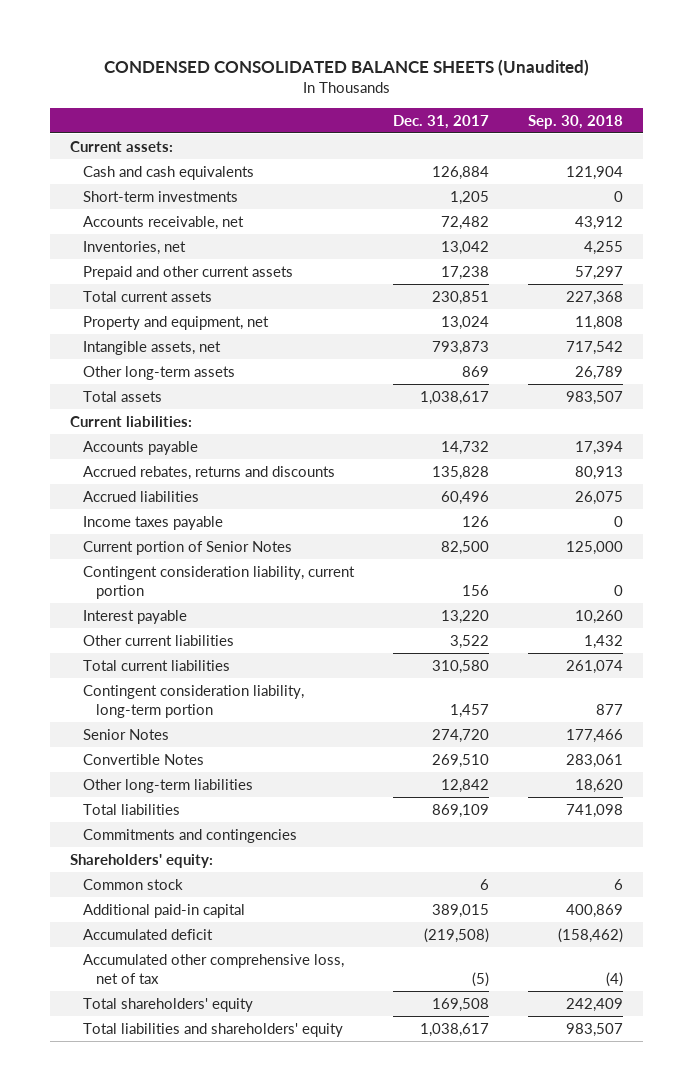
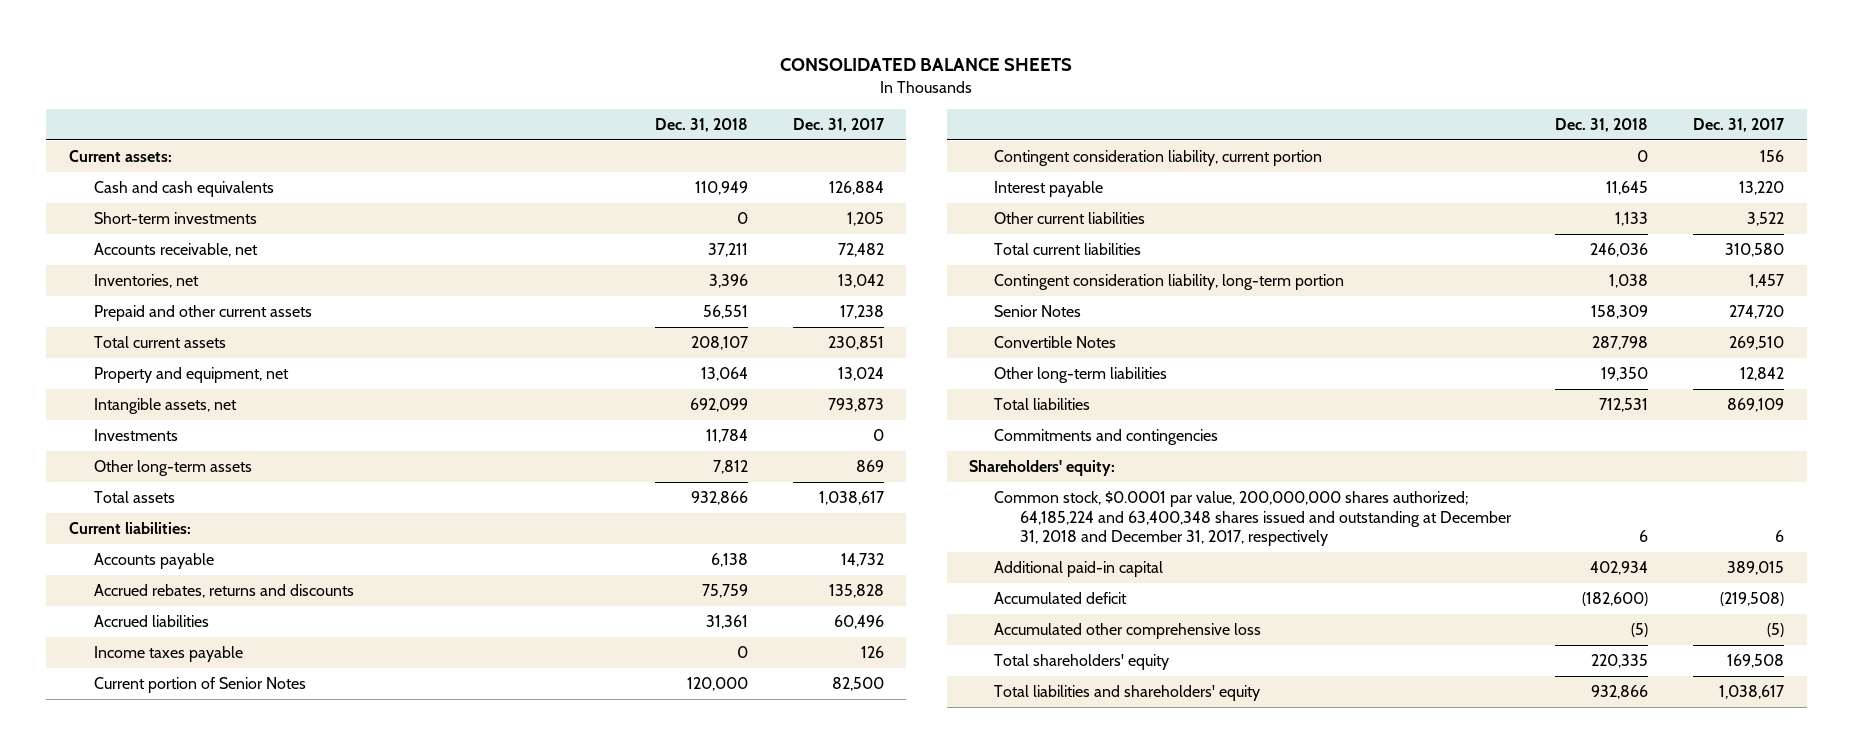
[103,59,589,77] CONDENSED CONSOLIDATED BALANCE SHEETS (Unaudited) -> [780,58,1073,72] CONSOLIDATED BALANCE SHEETS
[528,114,624,129] Sep. 30, 2018 -> none
none -> [655,118,749,133] Dec. 31, 2018
none -> [93,428,178,441] Investments
[83,878,184,890] Common stock -> [994,490,1512,547] Common stock, $0.0001 par value, 200,000,000 shares authorized; 64,185,224 and 63,400,348 shares issued and outstanding at December 31, 2018 and December 31, 2017, respectively
[83,953,345,984] Accumulated other comprehensive loss, net of tax -> [994,622,1262,639] Accumulated other comprehensive loss

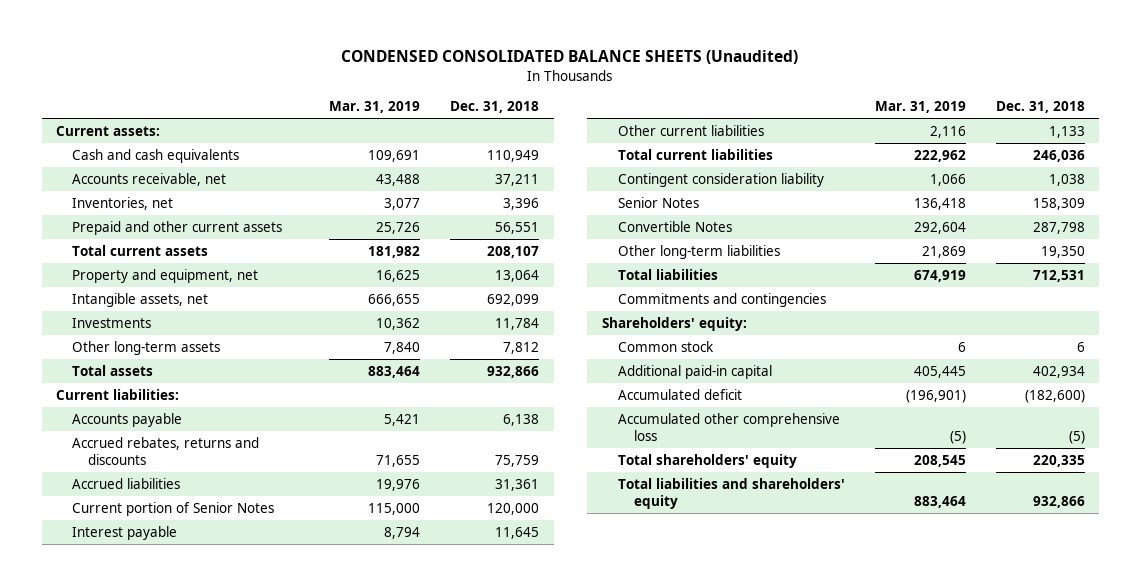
[780,58,1073,72] CONSOLIDATED BALANCE SHEETS -> [341,50,799,65] CONDENSED CONSOLIDATED BALANCE SHEETS (Unaudited)
[792,118,885,133] Dec. 31, 2017 -> none
none -> [328,101,420,114] Mar. 31, 2019
[93,211,257,224] Short-term investments -> none
[93,645,243,662] Income taxes payable -> none
[994,149,1323,166] Contingent consideration liability, current portion -> none
[994,273,1345,290] Contingent consideration liability, long-term portion -> [617,173,824,188] Contingent consideration liability
[994,490,1512,547] Common stock, $0.0001 par value, 200,000,000 shares authorized; 64,185,224 and 63,400,348 shares issued and outstanding at December 31, 2018 and December 31, 2017, respectively -> [617,341,714,353] Common stock

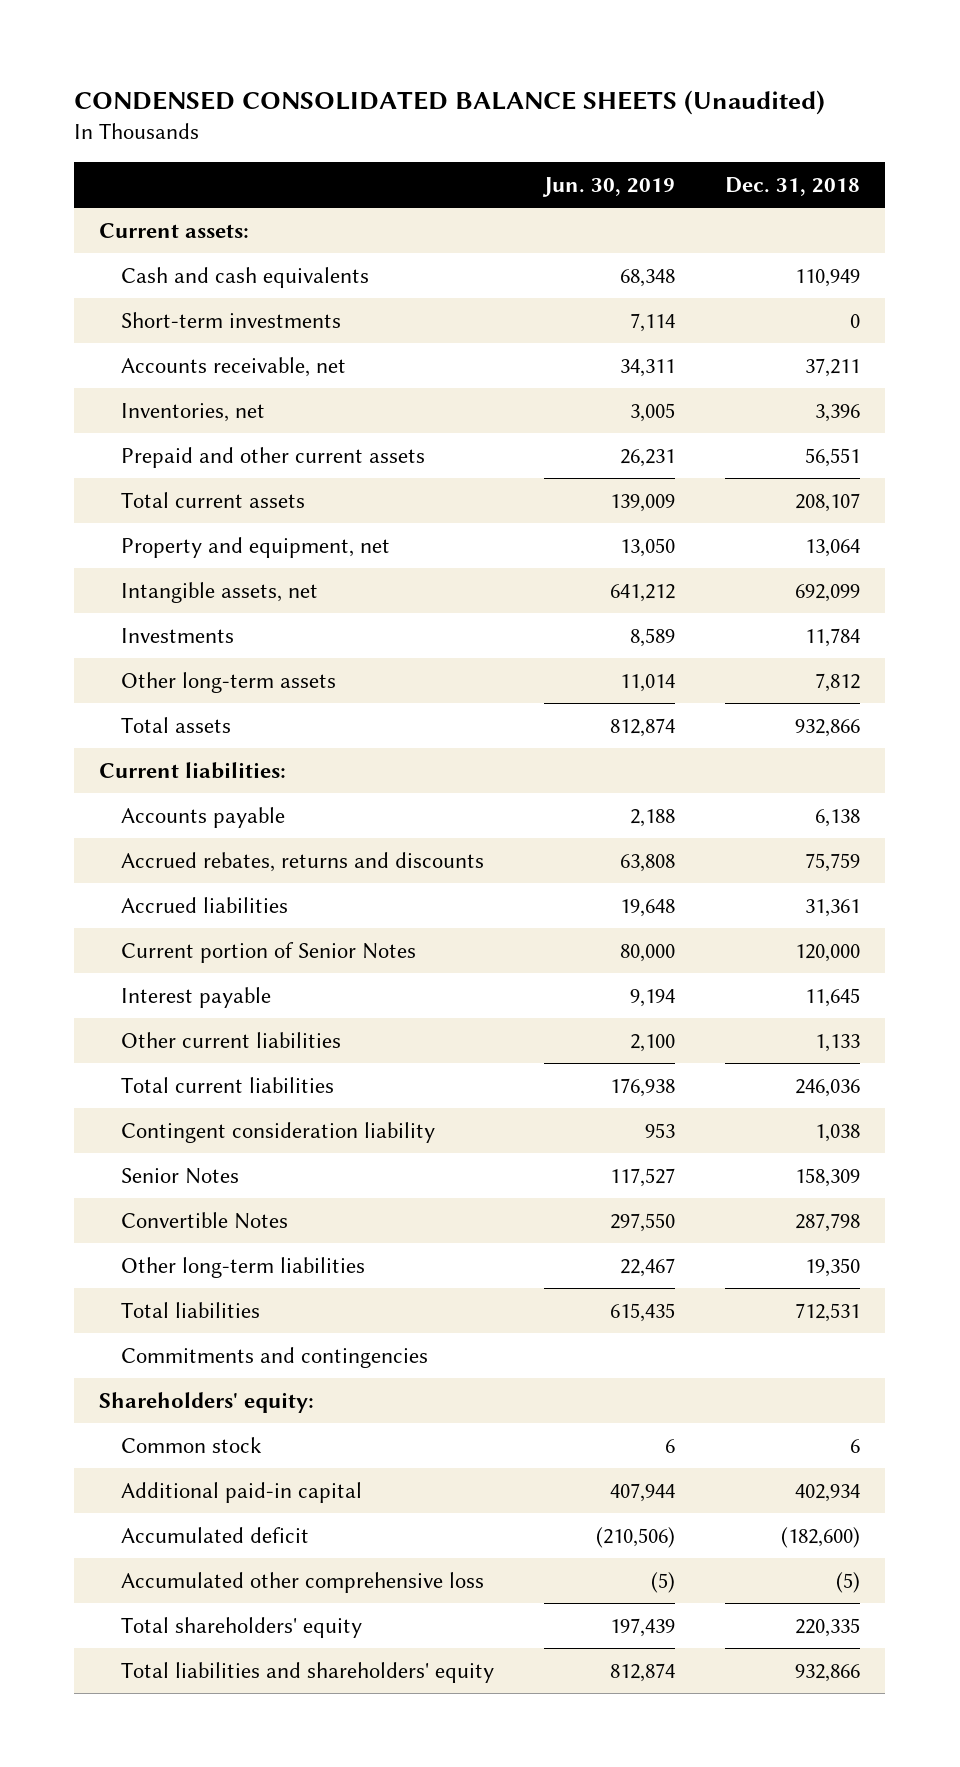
[328,101,420,114] Mar. 31, 2019 -> none
none -> [542,176,676,197] Jun. 30, 2019
none -> [121,311,342,328] Short-term investments

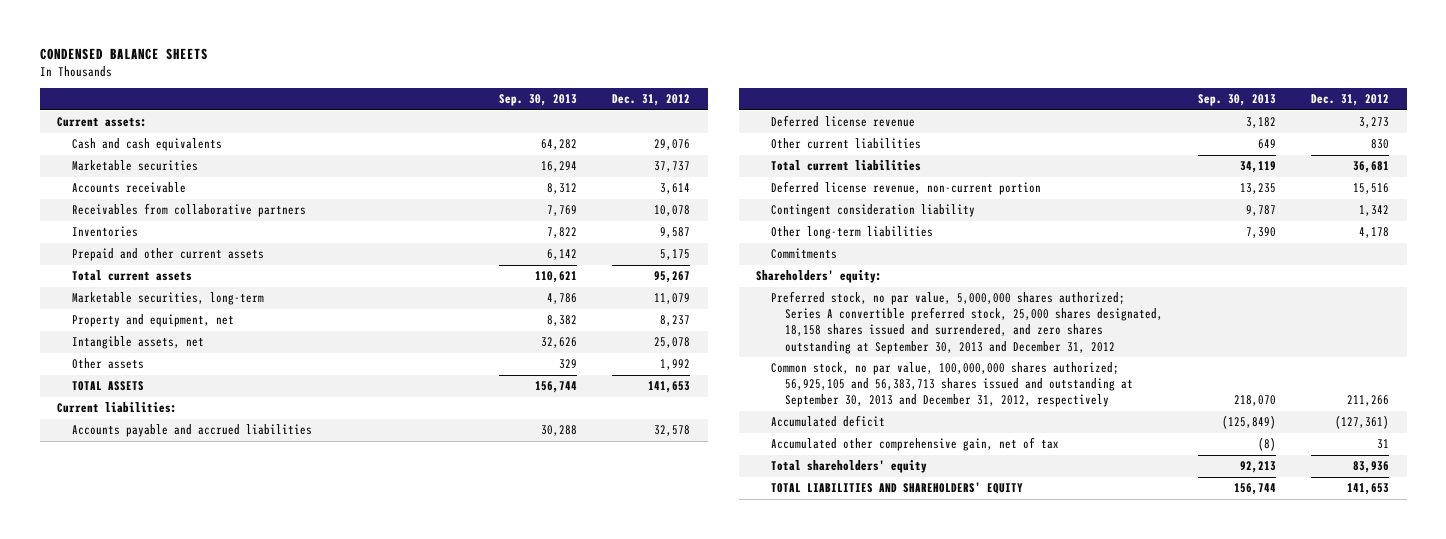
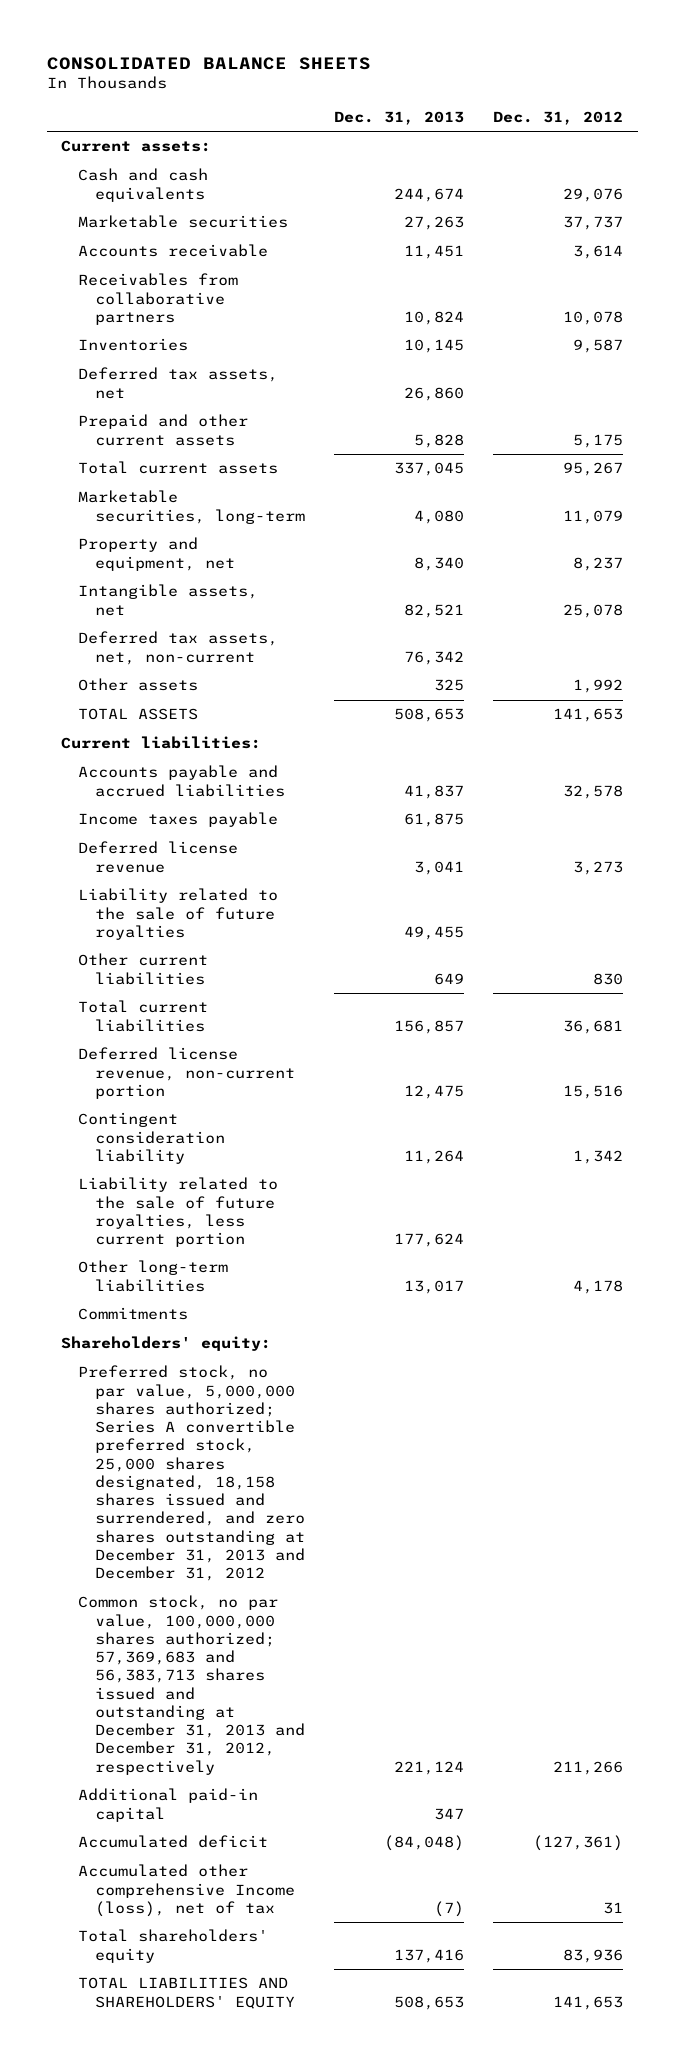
[39,47,208,60] CONDENSED BALANCE SHEETS -> [46,56,371,70] CONSOLIDATED BALANCE SHEETS
[499,94,578,107] Sep. 30, 2013 -> none
none -> [334,111,465,126] Dec. 31, 2013
none -> [78,367,279,399] Deferred tax assets, net
none -> [78,631,279,665] Deferred tax assets, net, non-current
none -> [78,812,279,828] Income taxes payable
none -> [78,888,279,940] Liability related to the sale of future royalties
none -> [78,1177,279,1248] Liability related to the sale of future royalties, less current portion
[770,291,1163,354] Preferred stock, no par value, 5,000,000 shares authorized; Series A convertible preferred stock, 25,000 shares designated, 18,158 shares issued and surrendered, and zero shares outstanding at September 30, 2013 and December 31, 2012 -> [78,1365,305,1582] Preferred stock, no par value, 5,000,000 shares authorized; Series A convertible preferred stock, 25,000 shares designated, 18,158 shares issued and surrendered, and zero shares outstanding at December 31, 2013 and December 31, 2012
[770,362,1133,408] Common stock, no par value, 100,000,000 shares authorized; 56,925,105 and 56,383,713 shares issued and outstanding at September 30, 2013 and December 31, 2012, respectively -> [78,1595,305,1775] Common stock, no par value, 100,000,000 shares authorized; 57,369,683 and 56,383,713 shares issued and outstanding at December 31, 2013 and December 31, 2012, respectively
none -> [78,1788,259,1822] Additional paid-in capital
[770,437,1059,452] Accumulated other comprehensive gain, net of tax -> [78,1864,295,1917] Accumulated other comprehensive Income (loss), net of tax

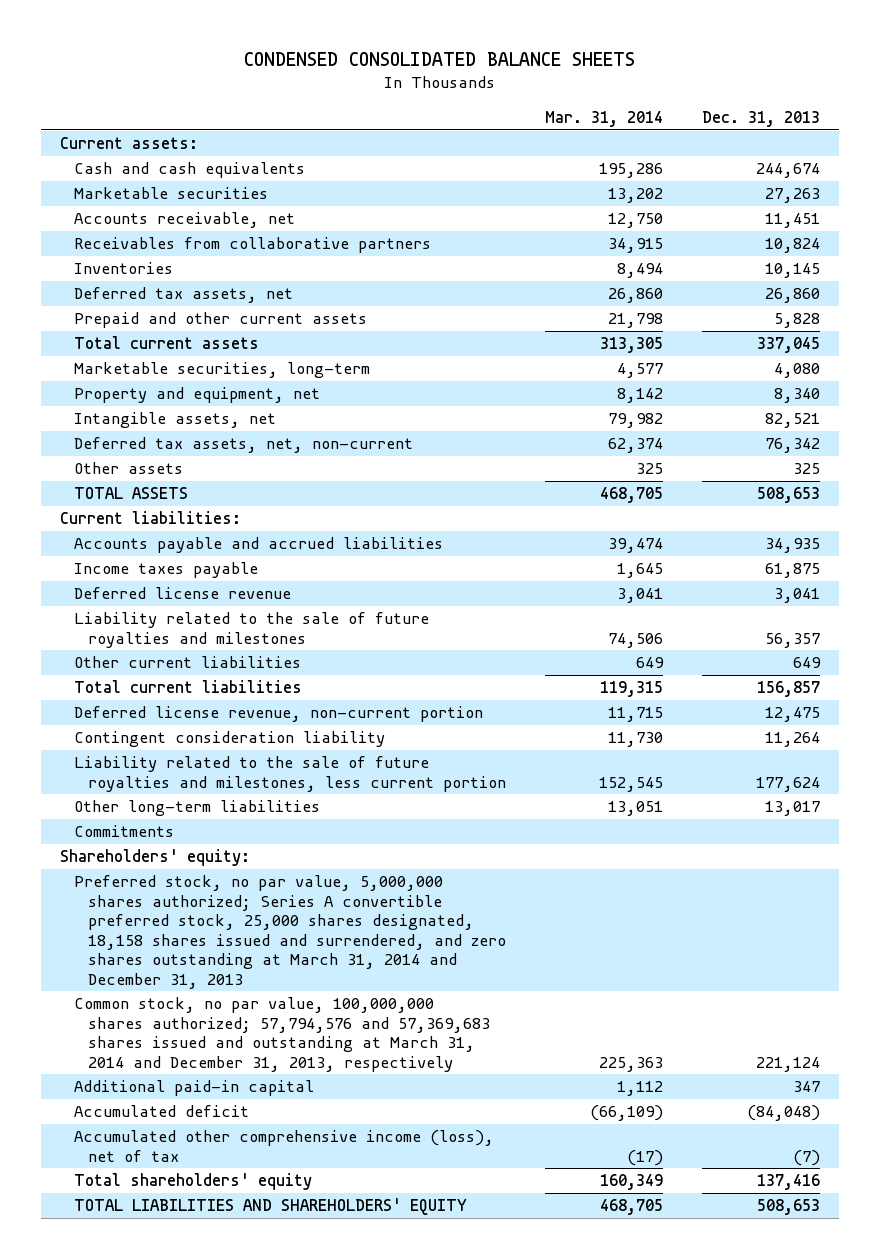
[46,56,371,70] CONSOLIDATED BALANCE SHEETS -> [244,52,636,67] CONDENSED CONSOLIDATED BALANCE SHEETS
[493,111,624,126] Dec. 31, 2012 -> none
none -> [545,110,664,127] Mar. 31, 2014
[78,244,269,258] Accounts receivable -> [74,212,296,229] Accounts receivable, net
[404,784,465,799] 41,837 -> [764,538,820,554] 34,935
[78,888,279,940] Liability related to the sale of future royalties -> [74,612,430,648] Liability related to the sale of future royalties and milestones
[404,925,465,940] 49,455 -> [764,632,820,648] 56,357
[78,1177,279,1248] Liability related to the sale of future royalties, less current portion -> [74,756,507,792] Liability related to the sale of future royalties and milestones, less current portion
[78,1365,305,1582] Preferred stock, no par value, 5,000,000 shares authorized; Series A convertible preferred stock, 25,000 shares designated, 18,158 shares issued and surrendered, and zero shares outstanding at December 31, 2013 and December 31, 2012 -> [74,875,507,989] Preferred stock, no par value, 5,000,000 shares authorized; Series A convertible preferred stock, 25,000 shares designated, 18,158 shares issued and surrendered, and zero shares outstanding at March 31, 2014 and December 31, 2013
[78,1595,305,1775] Common stock, no par value, 100,000,000 shares authorized; 57,369,683 and 56,383,713 shares issued and outstanding at December 31, 2013 and December 31, 2012, respectively -> [74,997,491,1072] Common stock, no par value, 100,000,000 shares authorized; 57,794,576 and 57,369,683 shares issued and outstanding at March 31, 2014 and December 31, 2013, respectively
[78,1864,295,1917] Accumulated other comprehensive Income (loss), net of tax -> [74,1130,495,1162] Accumulated other comprehensive income (loss), net of tax

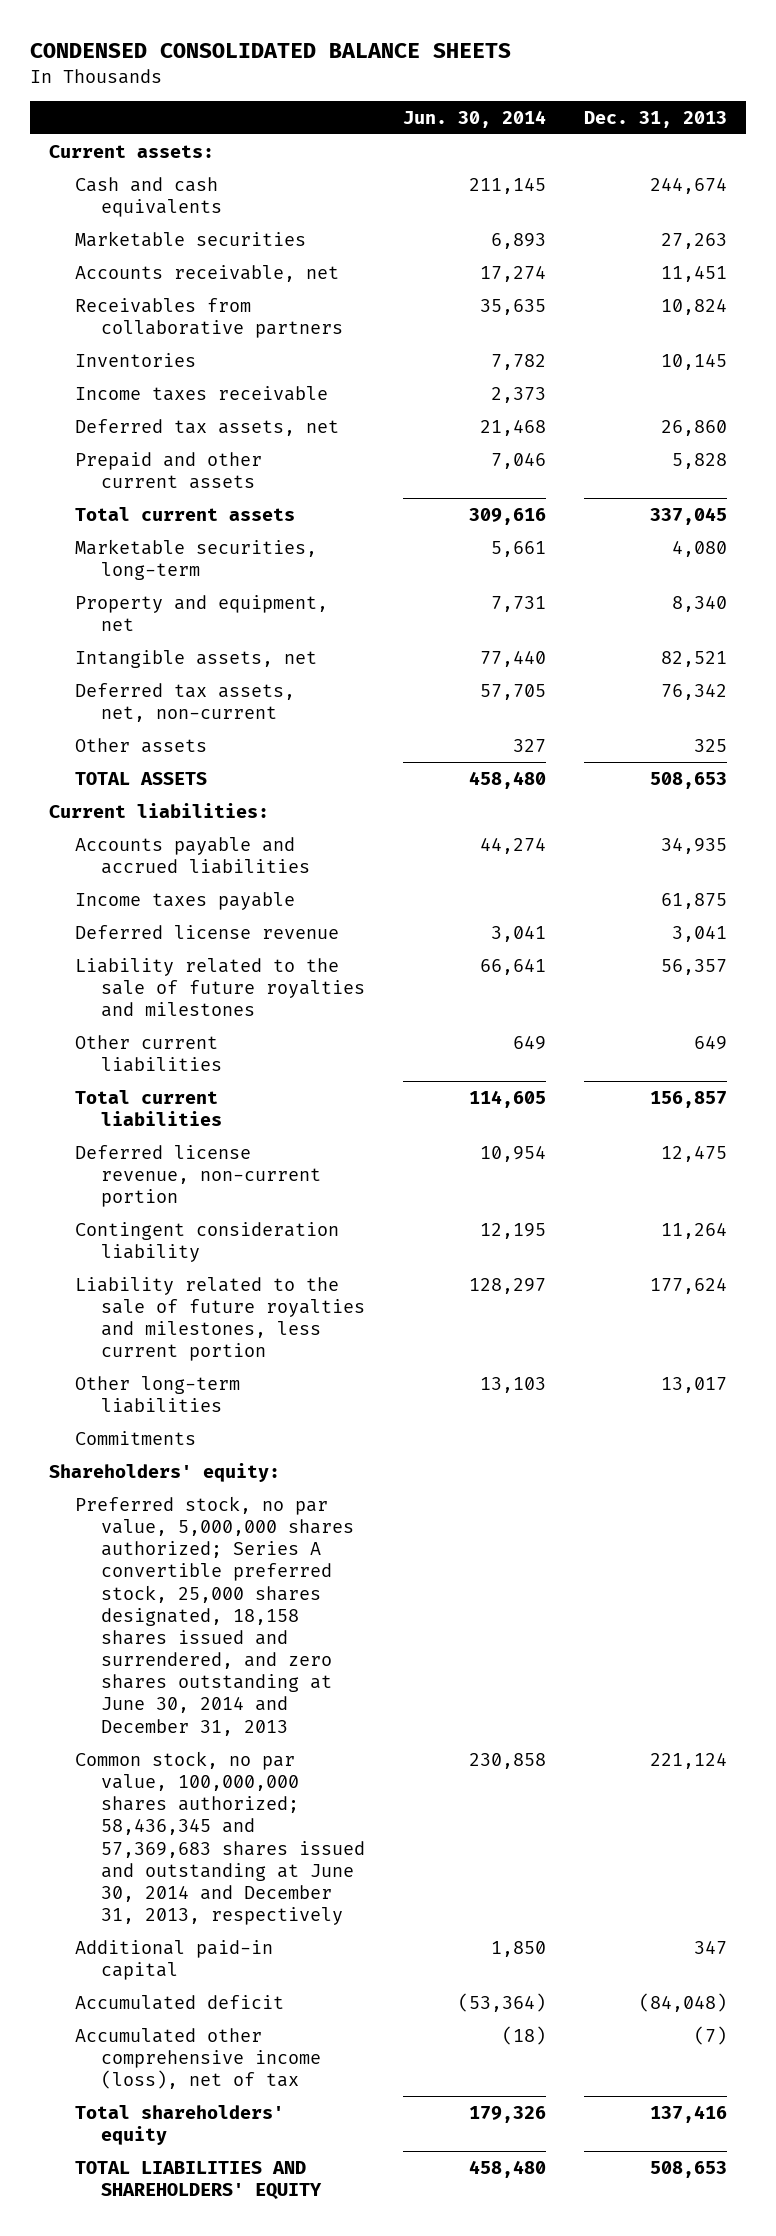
[545,110,664,127] Mar. 31, 2014 -> none
none -> [402,109,546,128] Jun. 30, 2014
none -> [74,385,328,401] Income taxes receivable
[74,875,507,989] Preferred stock, no par value, 5,000,000 shares authorized; Series A convertible preferred stock, 25,000 shares designated, 18,158 shares issued and surrendered, and zero shares outstanding at March 31, 2014 and December 31, 2013 -> [74,1495,354,1736] Preferred stock, no par value, 5,000,000 shares authorized; Series A convertible preferred stock, 25,000 shares designated, 18,158 shares issued and surrendered, and zero shares outstanding at June 30, 2014 and December 31, 2013
[74,997,491,1072] Common stock, no par value, 100,000,000 shares authorized; 57,794,576 and 57,369,683 shares issued and outstanding at March 31, 2014 and December 31, 2013, respectively -> [74,1750,365,1926] Common stock, no par value, 100,000,000 shares authorized; 58,436,345 and 57,369,683 shares issued and outstanding at June 30, 2014 and December 31, 2013, respectively

